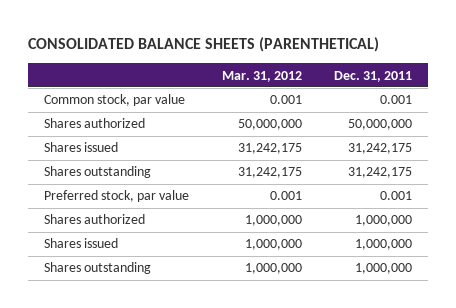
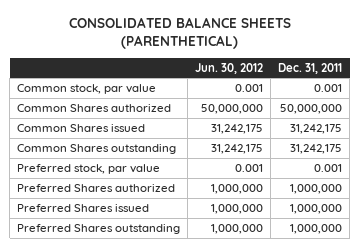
[221,70,302,82] Mar. 31, 2012 -> none
none -> [195,62,264,74] Jun. 30, 2012
[44,118,146,129] Shares authorized -> [17,104,172,113] Common Shares authorized
[44,142,119,153] Shares issued -> [17,124,146,133] Common Shares issued
[44,166,152,179] Shares outstanding -> [17,144,177,155] Common Shares outstanding
[44,214,146,225] Shares authorized -> [17,184,176,193] Preferred Shares authorized
[44,238,119,249] Shares issued -> [17,204,150,213] Preferred Shares issued
[44,262,152,275] Shares outstanding -> [17,224,181,235] Preferred Shares outstanding

